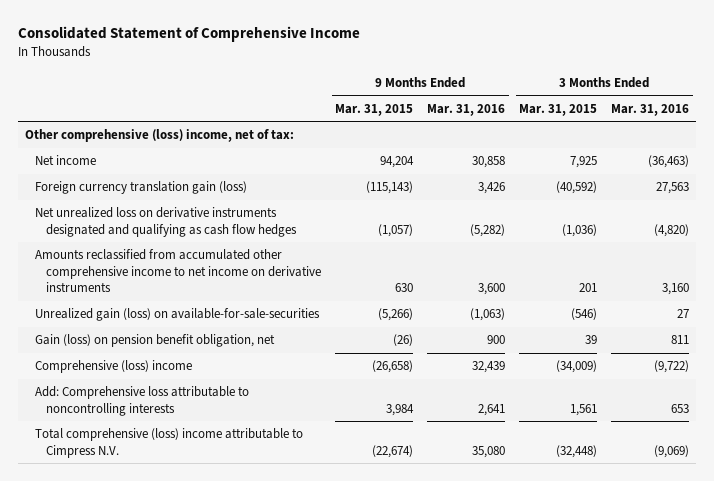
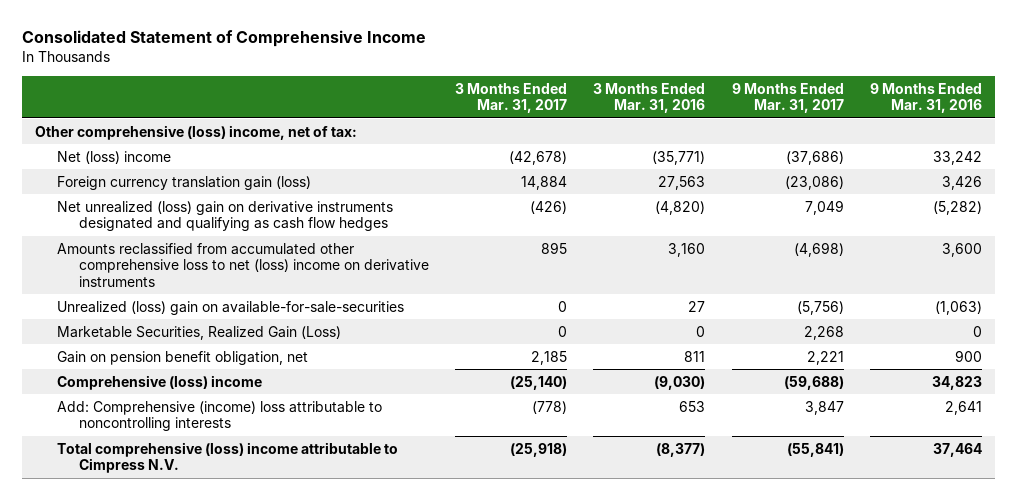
[335,103,414,116] Mar. 31, 2015 -> none
[519,103,598,116] Mar. 31, 2015 -> none
none -> [455,82,568,114] 3 Months Ended Mar. 31, 2017
none -> [731,82,844,114] 9 Months Ended Mar. 31, 2017
[35,155,97,166] Net income -> [56,150,171,164] Net (loss) income
[472,156,506,169] 30,858 -> [932,150,982,165] 33,242
[648,155,690,169] (36,463) -> [652,150,706,165] (35,771)
[35,207,298,237] Net unrealized loss on derivative instruments designated and qualifying as cash flow hedges -> [56,200,393,232] Net unrealized (loss) gain on derivative instruments designated and qualifying as cash flow hedges
[35,249,322,293] Amounts reclassified from accumulated other comprehensive income to net income on derivative instruments -> [56,242,429,287] Amounts reclassified from accumulated other comprehensive loss to net (loss) income on derivative instruments
[35,308,321,322] Unrealized gain (loss) on available-for-sale-securities -> [56,300,404,315] Unrealized (loss) gain on available-for-sale-securities
none -> [56,325,341,340] Marketable Securities, Realized Gain (Loss)
[35,334,276,348] Gain (loss) on pension benefit obligation, net -> [56,350,308,365] Gain on pension benefit obligation, net
[472,361,506,374] 32,439 -> [931,375,982,390] 34,823
[654,360,690,374] (9,722) -> [654,375,706,390] (9,030)
[35,386,250,416] Add: Comprehensive loss attributable to noncontrolling interests -> [56,400,382,432] Add: Comprehensive (income) loss attributable to noncontrolling interests
[472,445,506,458] 35,080 -> [932,442,982,457] 37,464
[654,444,690,458] (9,069) -> [656,442,706,457] (8,377)

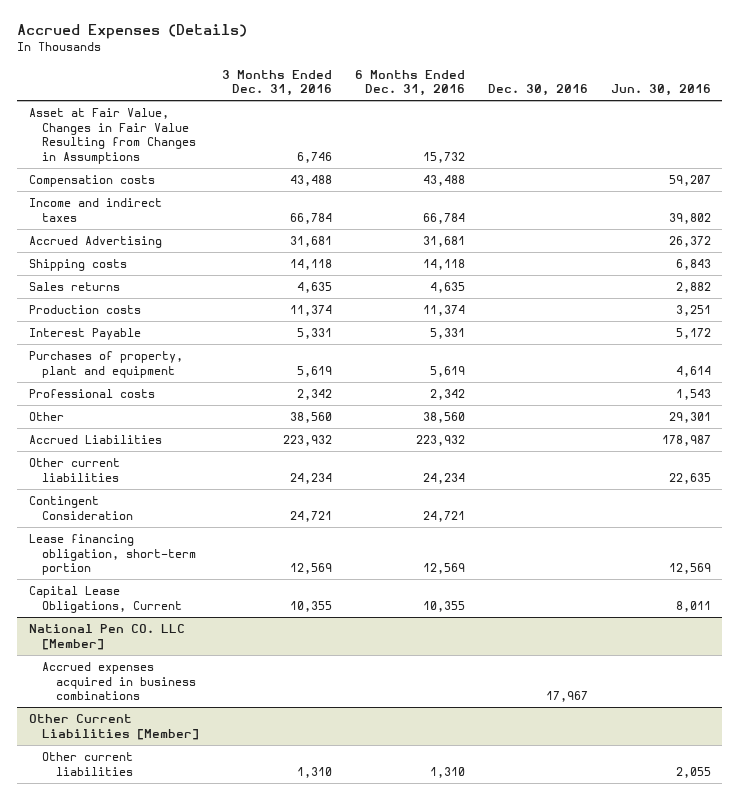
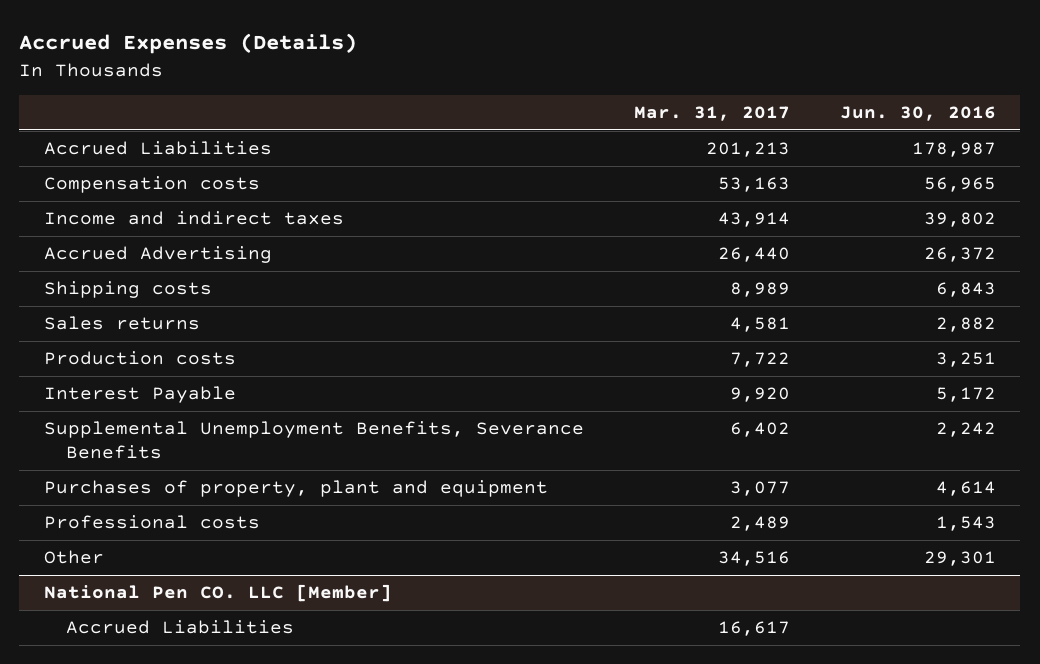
[222,69,333,97] 3 Months Ended Dec. 31, 2016 -> none
[355,69,466,97] 6 Months Ended Dec. 31, 2016 -> none
[487,84,588,97] Dec. 30, 2016 -> none
none -> [633,106,790,122] Mar. 31, 2017
[28,108,197,164] Asset at Fair Value, Changes in Fair Value Resulting from Changes in Assumptions -> none
[28,435,162,445] Accrued Liabilities -> [44,141,273,156] Accrued Liabilities
[668,175,711,187] 59,207 -> [923,177,996,193] 56,965
none -> [44,421,585,459] Supplemental Unemployment Benefits, Severance Benefits
[28,458,120,482] Other current liabilities -> none
[28,496,134,520] Contingent Consideration -> none
[28,534,197,576] Lease financing obligation, short-term portion -> none
[28,586,183,613] Capital Lease Obligations, Current -> none
[42,662,197,701] Accrued expenses acquired in business combinations -> none
[28,714,200,740] Other Current Liabilities [Member] -> none
[42,752,134,776] Other current liabilities -> none
none -> [65,620,294,635] Accrued Liabilities

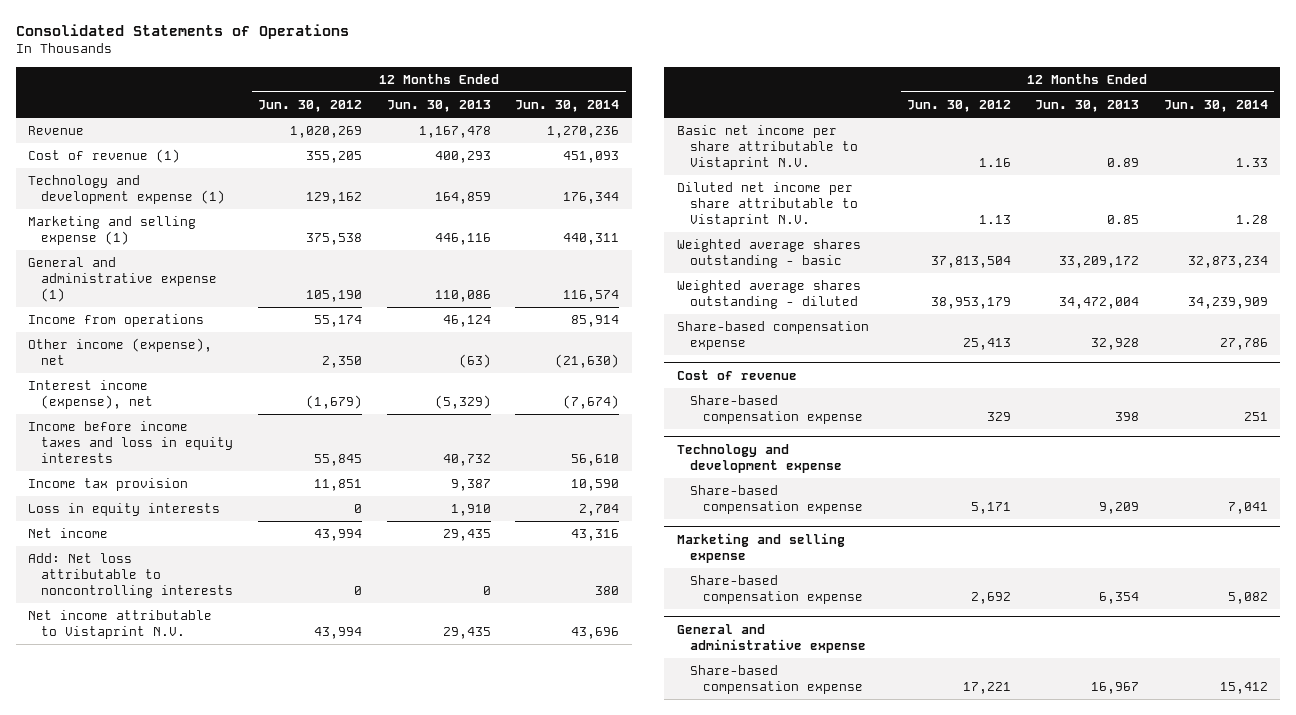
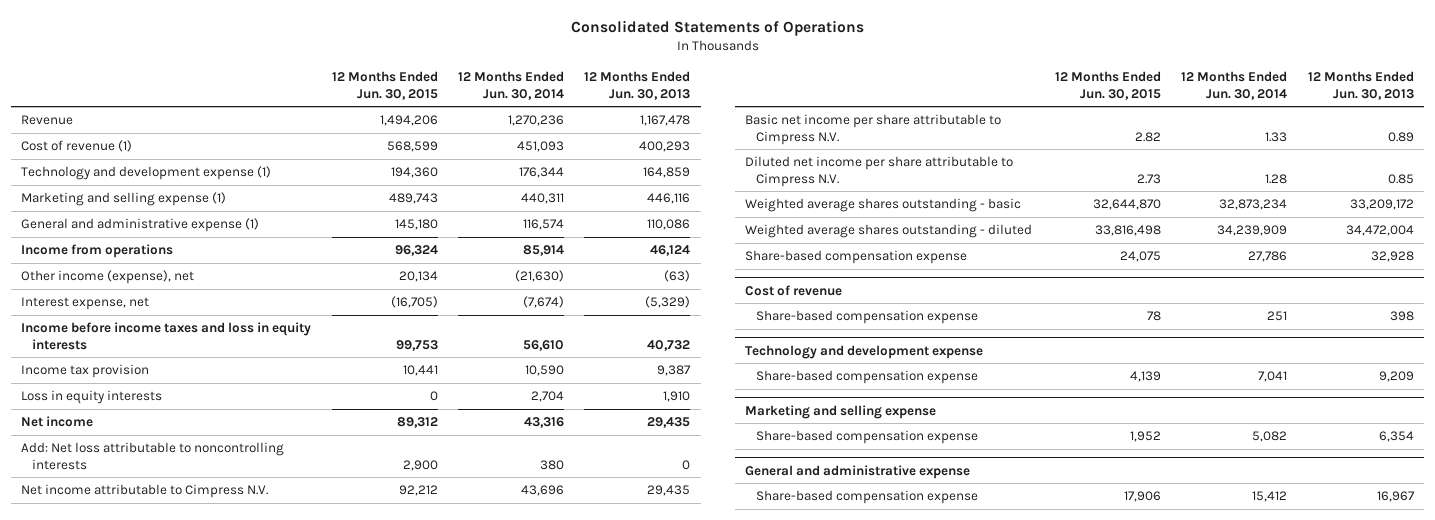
[258,100,363,113] Jun. 30, 2012 -> none
none -> [331,71,438,100] 12 Months Ended Jun. 30, 2015
[27,380,154,410] Interest income (expense), net -> [21,297,150,311] Interest expense, net
[27,610,212,640] Net income attributable to Vistaprint N.V. -> [21,484,269,499] Net income attributable to Cimpress N.V.
[676,125,859,170] Basic net income per share attributable to Vistaprint N.V. -> [744,114,1001,145] Basic net income per share attributable to Cimpress N.V.
[676,182,859,227] Diluted net income per share attributable to Vistaprint N.V. -> [744,156,1013,187] Diluted net income per share attributable to Cimpress N.V.

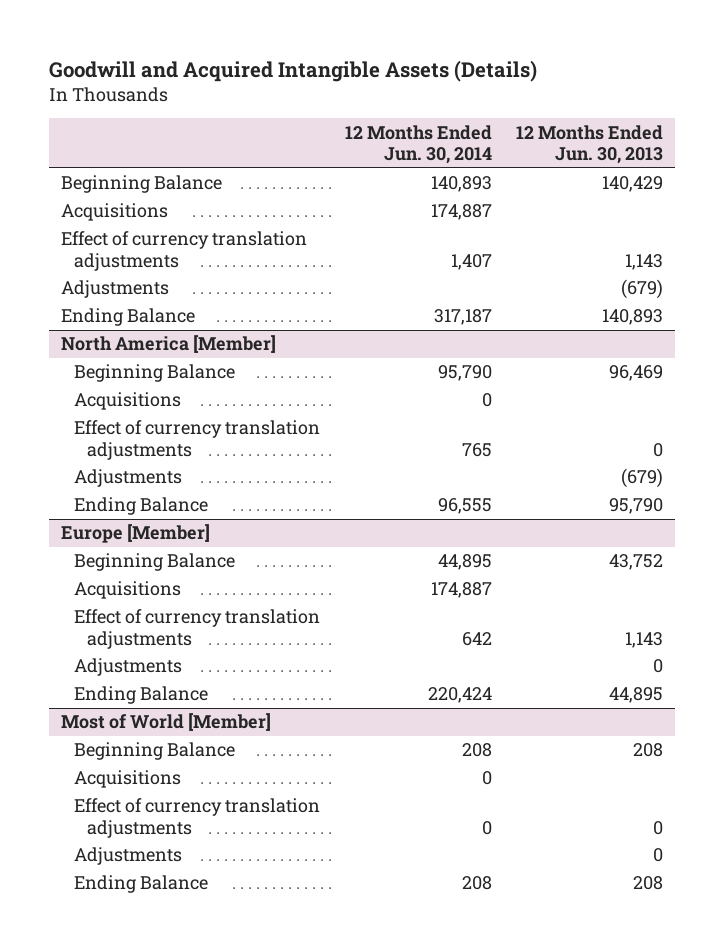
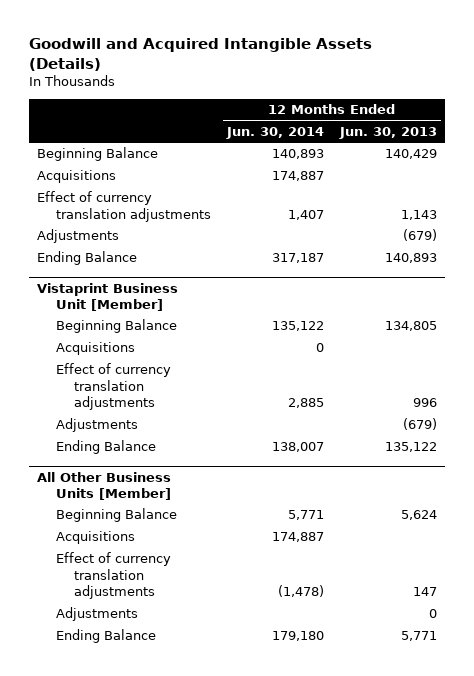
[61,335,277,354] North America [Member] -> none
none -> [37,282,179,312] Vistaprint Business Unit [Member]
[437,365,492,382] 95,790 -> [271,321,324,332] 135,122
[609,365,664,382] 96,469 -> [384,321,437,332] 134,805
[461,442,492,457] 765 -> [287,398,324,409] 2,885
[653,442,664,457] 0 -> [412,398,437,408] 996
[61,524,211,544] Europe [Member] -> none
[437,498,492,515] 96,555 -> [271,442,324,453] 138,007
[609,498,664,515] 95,790 -> [384,442,437,453] 135,122
none -> [37,471,172,501] All Other Business Units [Member]
[437,554,492,571] 44,895 -> [287,510,324,521] 5,771
[609,554,664,571] 43,752 -> [400,510,437,521] 5,624
[74,658,183,677] Adjustments -> none
[74,686,209,705] Ending Balance -> none
[61,713,272,732] Most of World [Member] -> none
[74,742,236,761] Beginning Balance -> none
[74,770,182,789] Acquisitions -> none
[74,798,321,838] Effect of currency translation adjustments -> none
[461,631,492,646] 642 -> [277,585,324,598] (1,478)
[625,631,664,648] 1,143 -> [412,587,437,597] 147
[461,876,492,891] 208 -> [271,631,324,642] 179,180
[633,876,664,891] 208 -> [400,631,437,642] 5,771

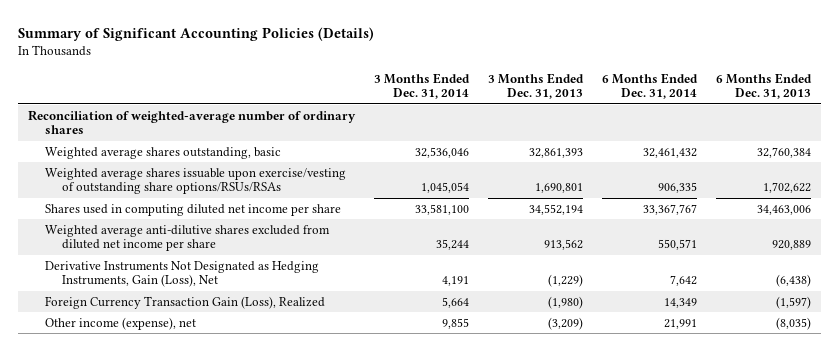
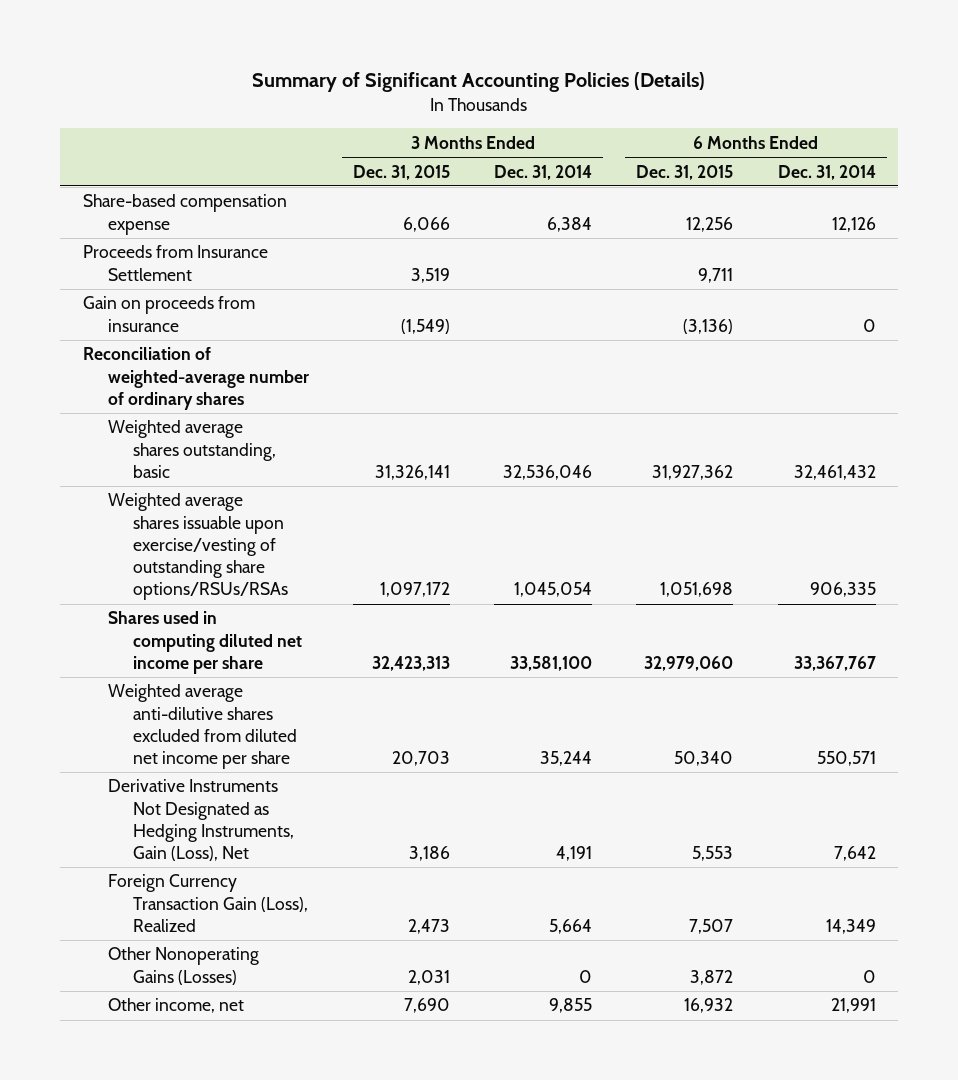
[487,72,584,100] 3 Months Ended Dec. 31, 2013 -> none
[716,72,813,100] 6 Months Ended Dec. 31, 2013 -> none
none -> [352,164,450,180] Dec. 31, 2015
none -> [636,164,734,180] Dec. 31, 2015
none -> [82,194,287,235] Share-based compensation expense
none -> [82,245,268,281] Proceeds from Insurance Settlement
none -> [82,296,255,332] Gain on proceeds from insurance
none -> [107,947,259,985] Other Nonoperating Gains (Losses)
[44,316,196,330] Other income (expense), net -> [107,998,244,1014] Other income, net

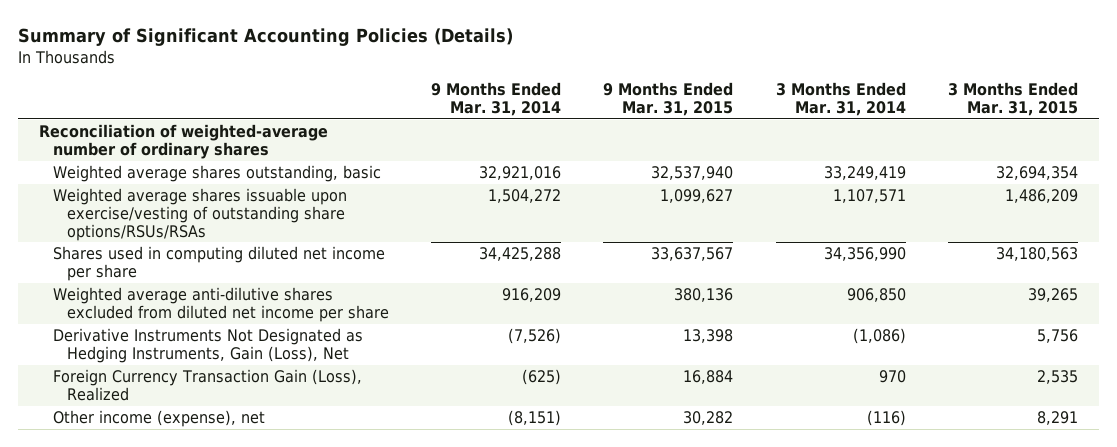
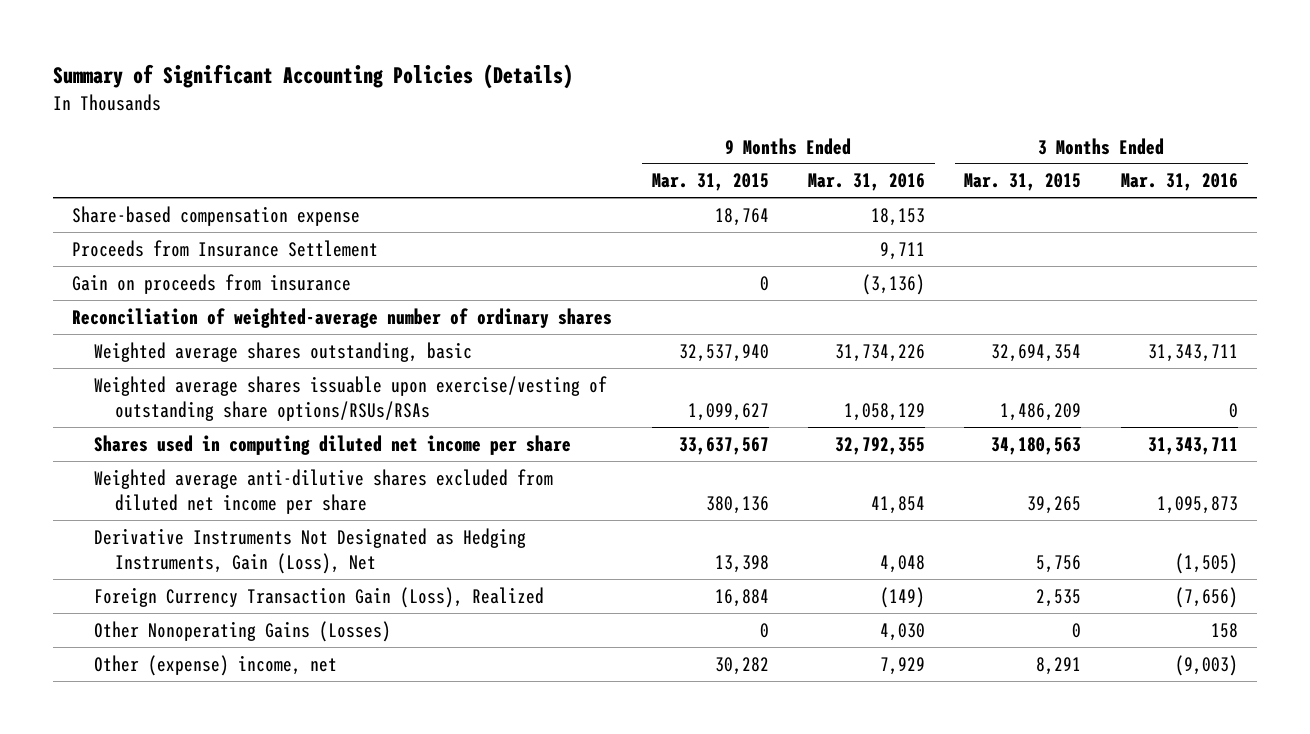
[431,82,562,117] 9 Months Ended Mar. 31, 2014 -> none
[775,82,906,117] 3 Months Ended Mar. 31, 2014 -> none
none -> [808,173,926,192] Mar. 31, 2016
none -> [1120,173,1238,192] Mar. 31, 2016
none -> [72,205,361,226] Share-based compensation expense
none -> [72,239,379,257] Proceeds from Insurance Settlement
none -> [72,273,352,294] Gain on proceeds from insurance
none -> [93,620,391,642] Other Nonoperating Gains (Losses)
[53,410,266,428] Other income (expense), net -> [93,654,337,676] Other (expense) income, net

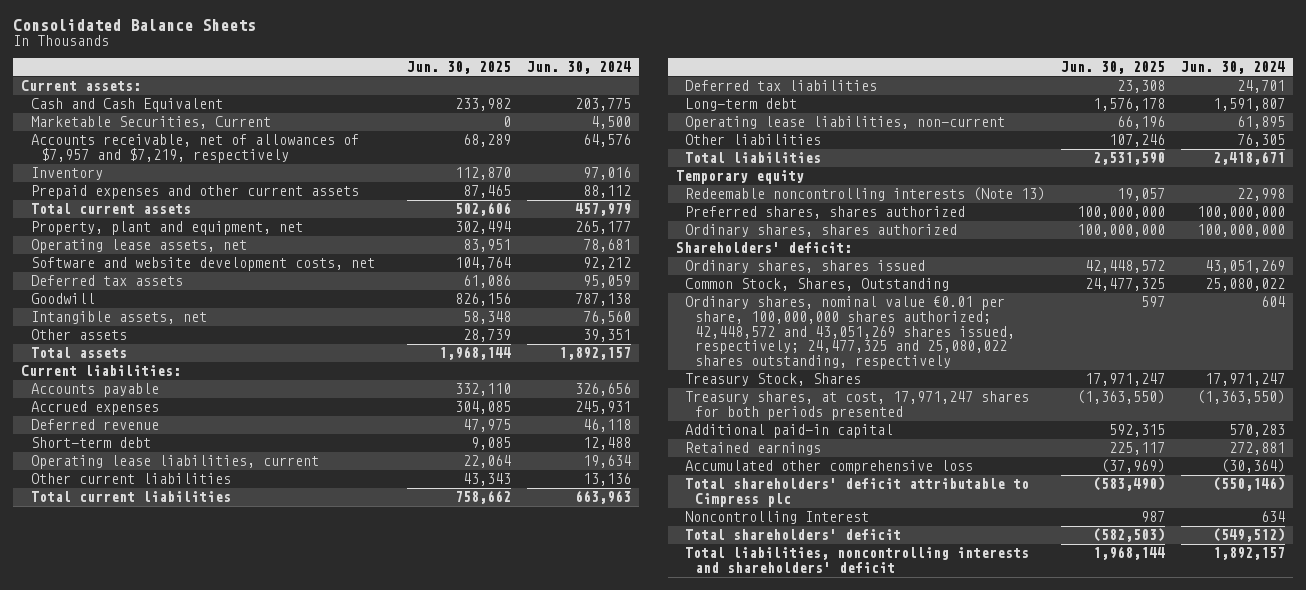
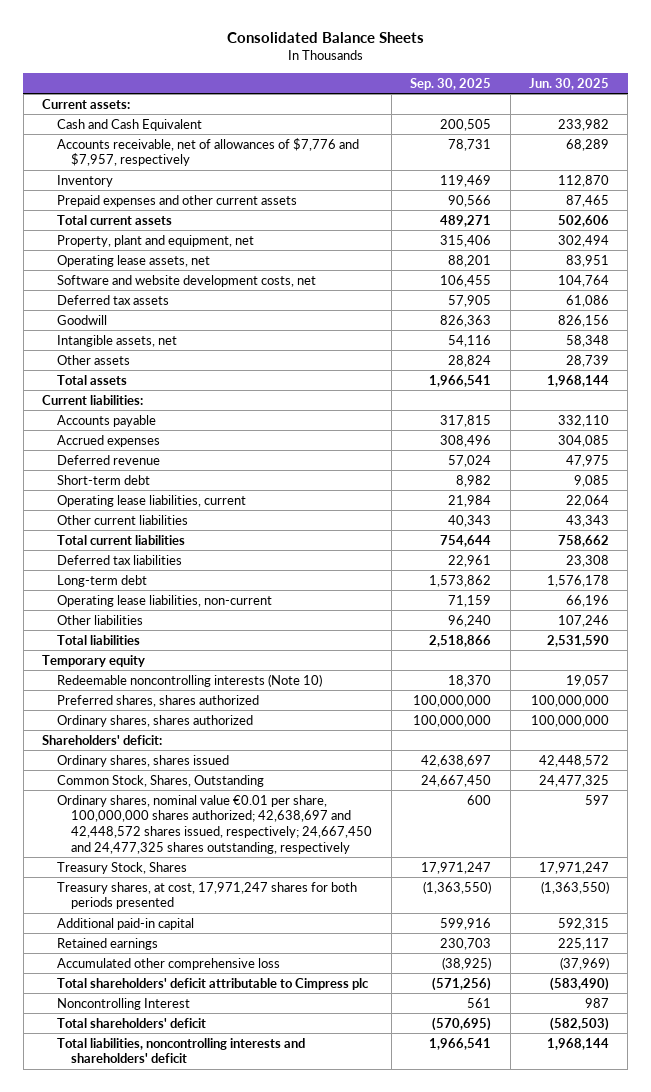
[526,61,631,75] Jun. 30, 2024 -> none
none -> [410,77,492,90] Sep. 30, 2025
[30,116,271,130] Marketable Securities, Current -> none
[30,134,359,163] Accounts receivable, net of allowances of $7,957 and $7,219, respectively -> [56,137,359,167] Accounts receivable, net of allowances of $7,776 and $7,957, respectively
[685,187,1046,202] Redeemable noncontrolling interests (Note 13) -> [56,673,322,687] Redeemable noncontrolling interests (Note 10)
[685,296,1016,370] Ordinary shares, nominal value €0.01 per share, 100,000,000 shares authorized; 42,448,572 and 43,051,269 shares issued, respectively; 24,477,325 and 25,080,022 shares outstanding, respectively -> [56,794,373,854] Ordinary shares, nominal value €0.01 per share, 100,000,000 shares authorized; 42,638,697 and 42,448,572 shares issued, respectively; 24,667,450 and 24,477,325 shares outstanding, respectively

